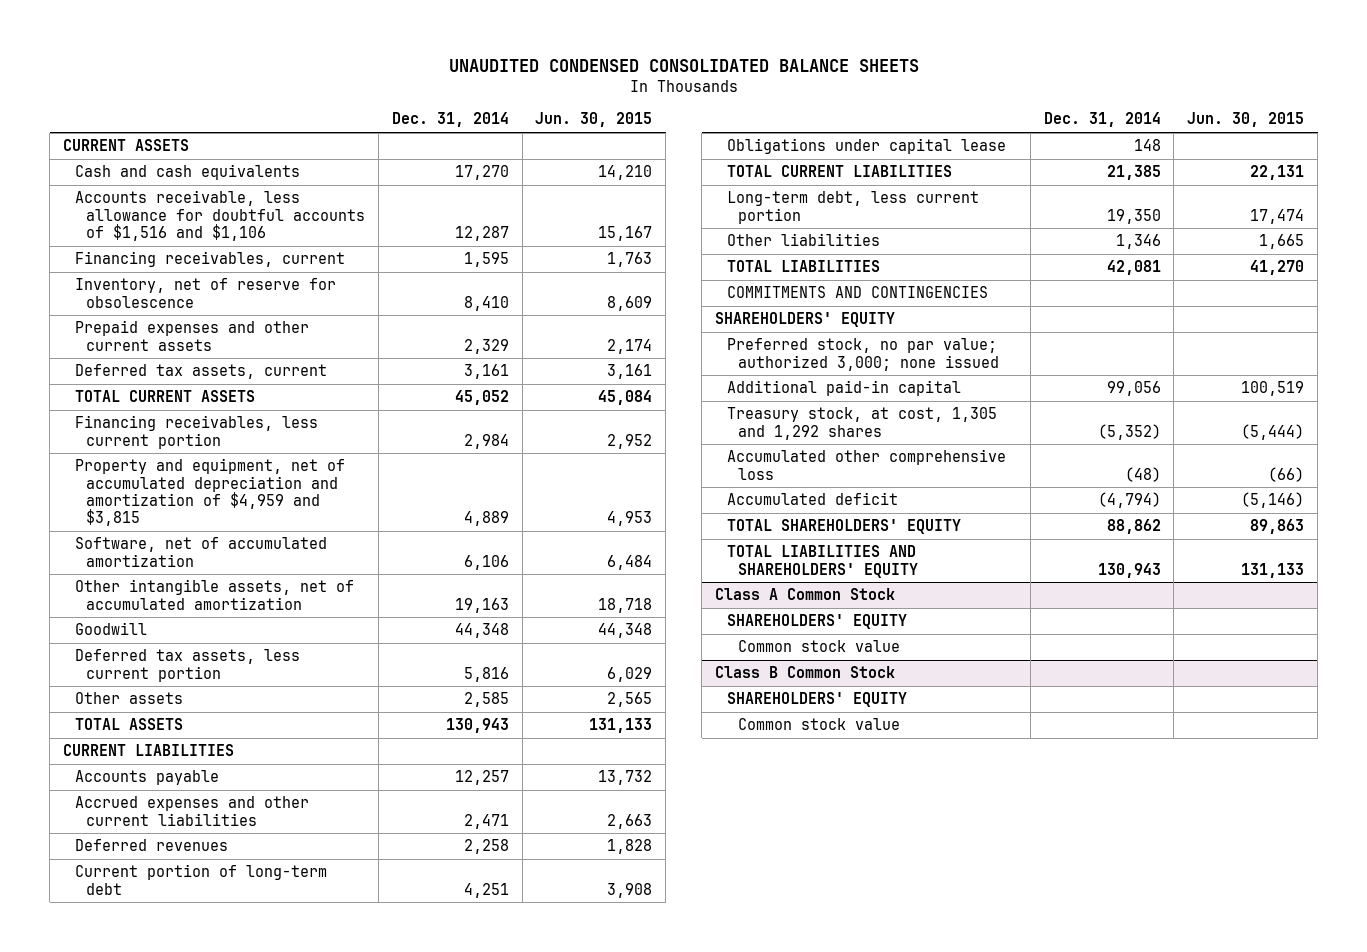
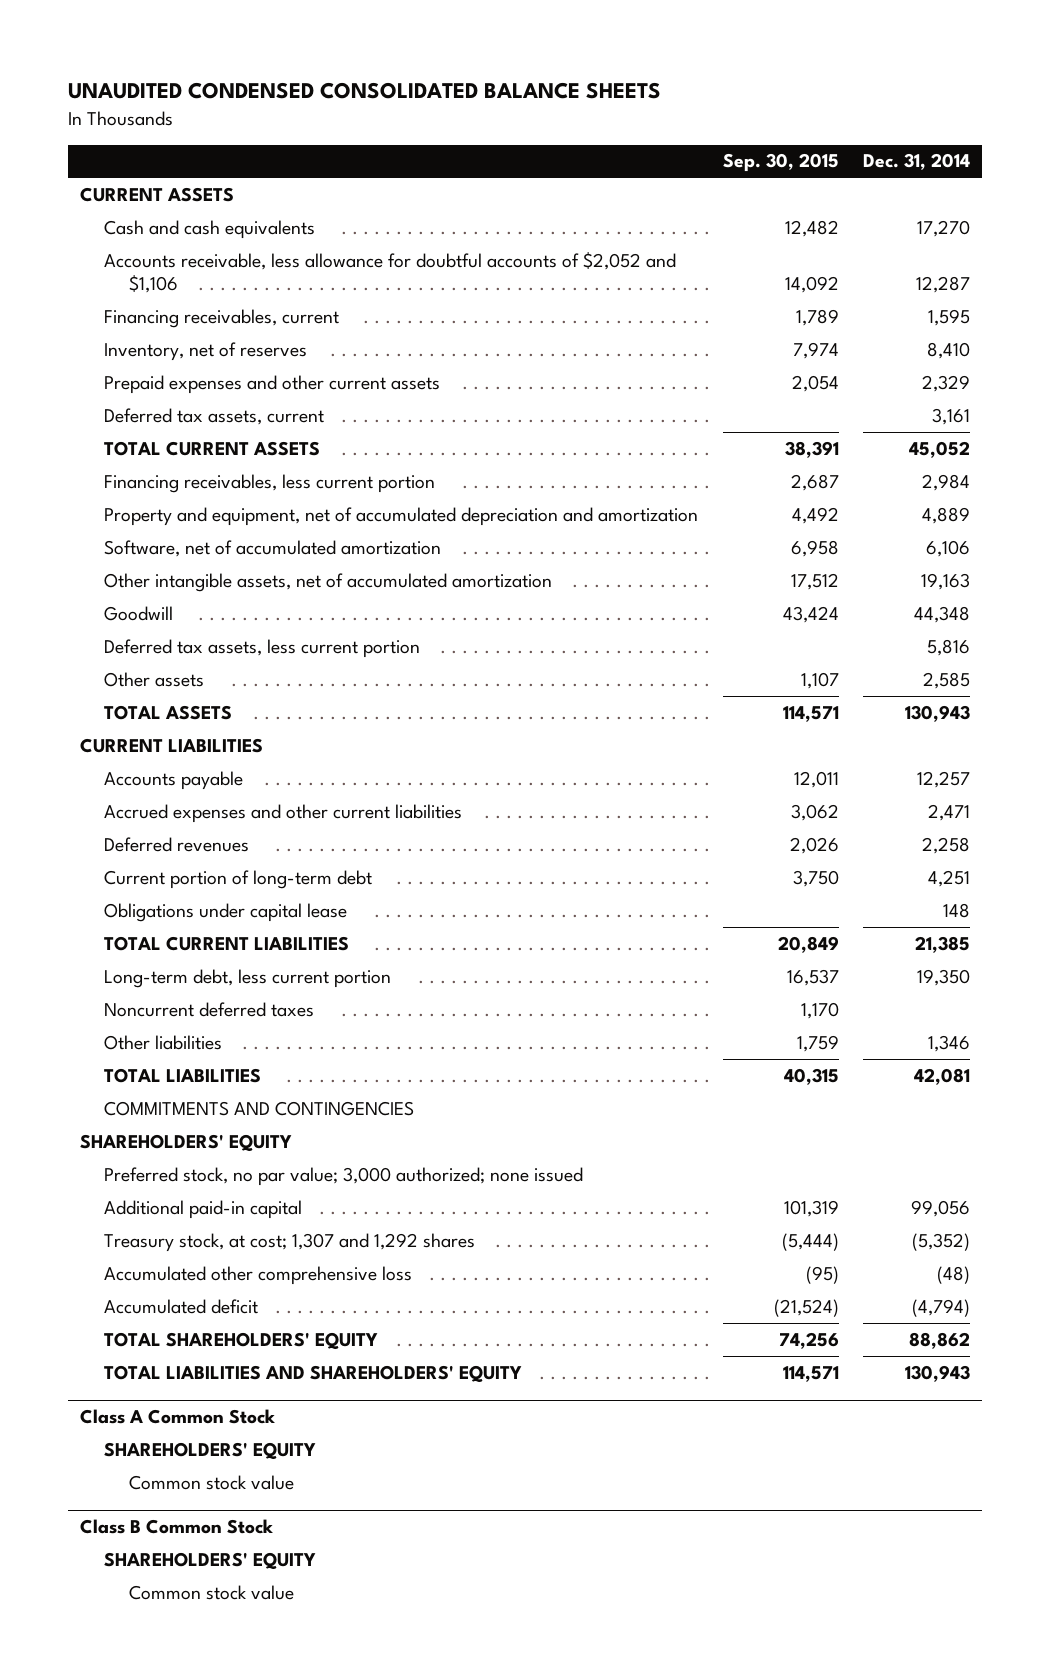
[535,112,653,128] Jun. 30, 2015 -> none
none -> [722,153,839,173] Sep. 30, 2015
[74,190,366,241] Accounts receivable, less allowance for doubtful accounts of $1,516 and $1,106 -> [104,251,677,294] Accounts receivable, less allowance for doubtful accounts of $2,052 and $1,106
[74,278,336,308] Inventory, net of reserve for obsolescence -> [104,341,308,361] Inventory, net of reserves
[74,458,345,526] Property and equipment, net of accumulated depreciation and amortization of $4,959 and $3,815 -> [104,506,699,526] Property and equipment, net of accumulated depreciation and amortization
none -> [104,1001,315,1017] Noncurrent deferred taxes
[726,338,999,371] Preferred stock, no par value; authorized 3,000; none issued -> [104,1166,584,1186] Preferred stock, no par value; 3,000 authorized; none issued
[726,407,997,440] Treasury stock, at cost, 1,305 and 1,292 shares -> [104,1232,476,1252] Treasury stock, at cost; 1,307 and 1,292 shares

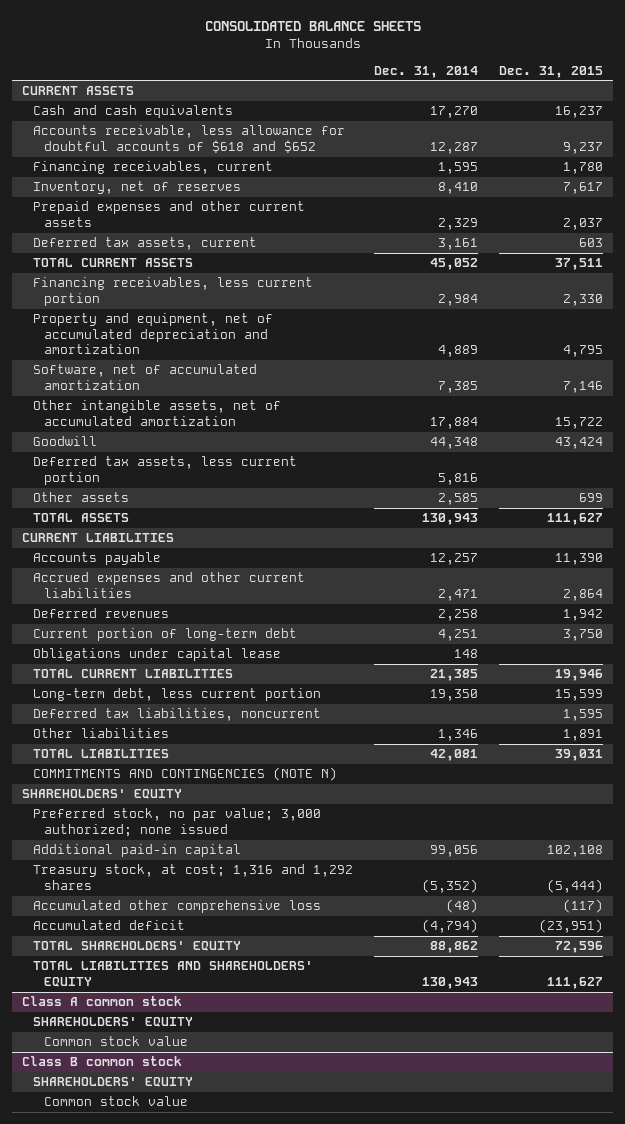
[68,82,662,100] UNAUDITED CONDENSED CONSOLIDATED BALANCE SHEETS -> [204,21,421,32] CONSOLIDATED BALANCE SHEETS
[722,153,839,173] Sep. 30, 2015 -> none
none -> [498,65,603,78] Dec. 31, 2015
[104,251,677,294] Accounts receivable, less allowance for doubtful accounts of $2,052 and $1,106 -> [33,125,346,153] Accounts receivable, less allowance for doubtful accounts of $618 and $652
[925,539,970,557] 6,106 -> [437,380,478,393] 7,385
[920,572,970,590] 19,163 -> [429,416,478,429] 17,884
[104,1001,315,1017] Noncurrent deferred taxes -> [33,708,322,722] Deferred tax liabilities, noncurrent
[104,1100,415,1116] COMMITMENTS AND CONTINGENCIES -> [33,767,338,782] COMMITMENTS AND CONTINGENCIES (NOTE N)
[104,1232,476,1252] Treasury stock, at cost; 1,307 and 1,292 shares -> [33,864,354,890] Treasury stock, at cost; 1,316 and 1,292 shares
[80,1409,276,1425] Class A Common Stock -> [22,996,183,1007] Class A common stock
[80,1519,274,1535] Class B Common Stock -> [22,1056,183,1067] Class B common stock

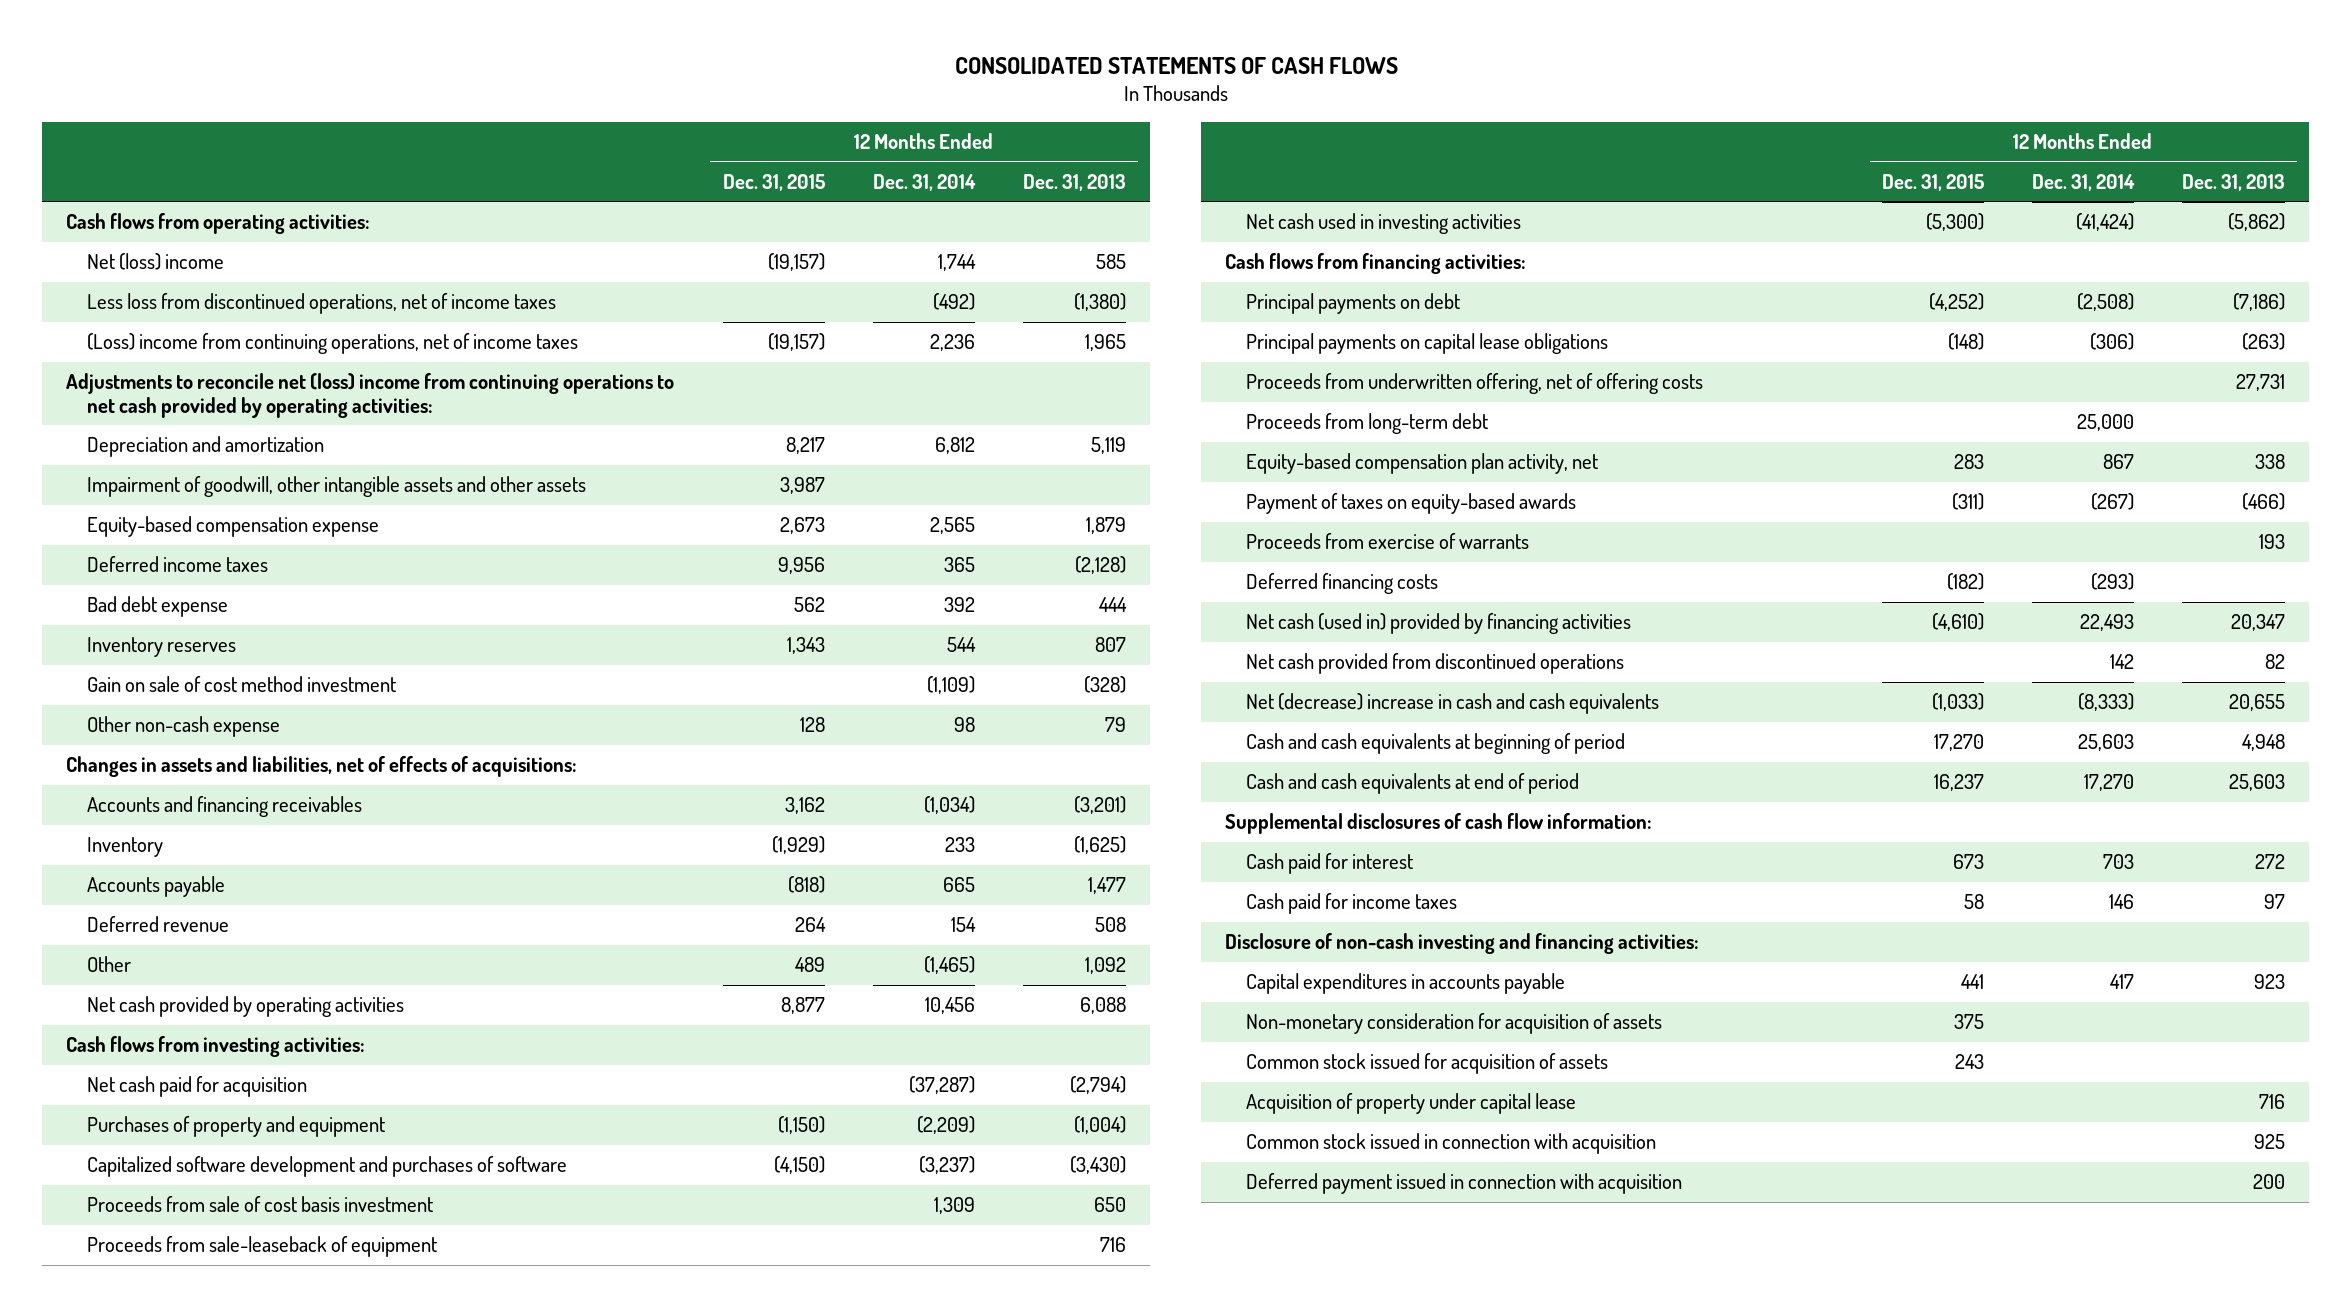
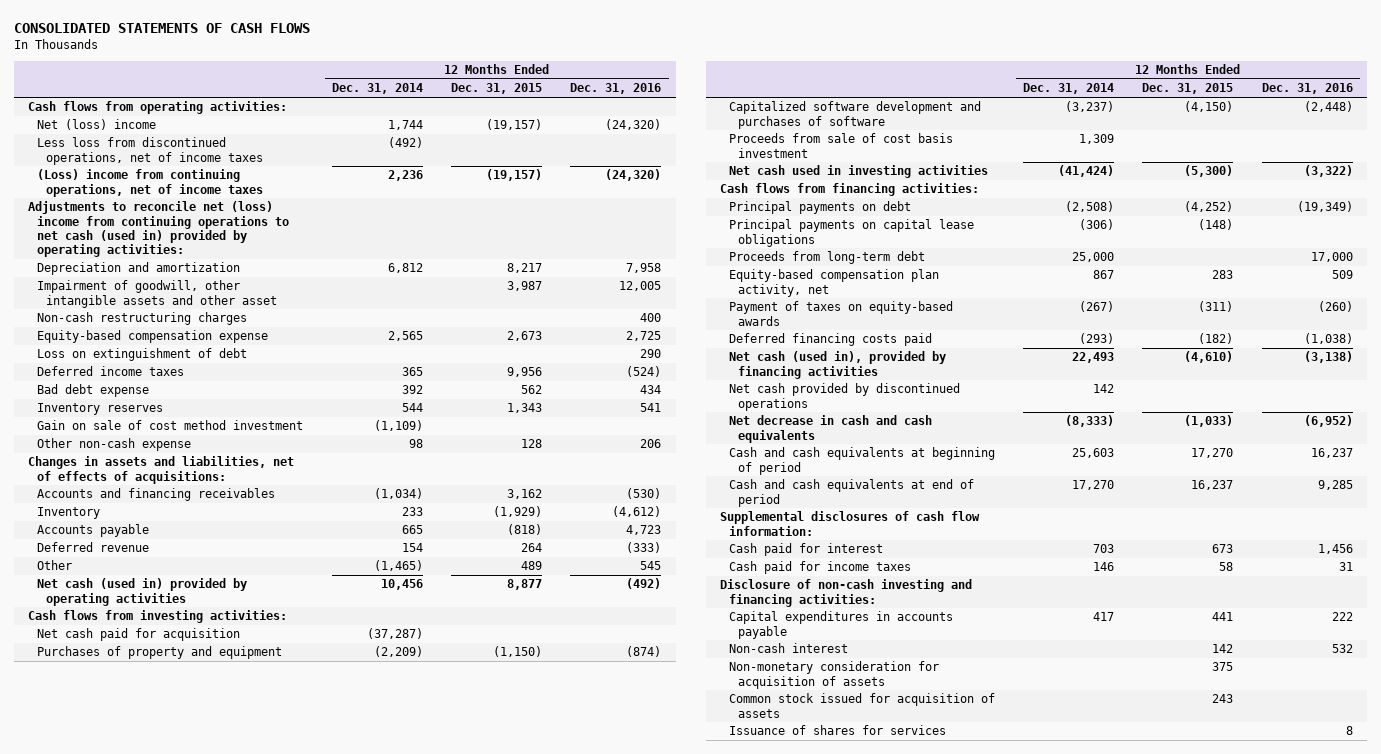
[1023,173,1127,191] Dec. 31, 2013 -> none
none -> [570,83,662,95] Dec. 31, 2016
[66,373,675,418] Adjustments to reconcile net (loss) income from continuing operations to net cash provided by operating activities: -> [28,201,290,257] Adjustments to reconcile net (loss) income from continuing operations to net cash (used in) provided by operating activities:
[87,476,587,498] Impairment of goodwill, other intangible assets and other assets -> [37,280,278,308] Impairment of goodwill, other intangible assets and other asset
none -> [37,312,248,326] Non-cash restructuring charges
none -> [37,348,248,362] Loss on extinguishment of debt
[87,996,405,1018] Net cash provided by operating activities -> [37,578,248,606] Net cash (used in) provided by operating activities
[87,1236,438,1258] Proceeds from sale-leaseback of equipment -> none
[1246,373,1704,395] Proceeds from underwritten offering, net of offering costs -> none
[1246,533,1530,550] Proceeds from exercise of warrants -> none
[1246,573,1439,595] Deferred financing costs -> [728,333,932,347] Deferred financing costs paid
[1246,613,1632,635] Net cash (used in) provided by financing activities -> [728,351,946,379] Net cash (used in), provided by financing activities
[1246,653,1625,675] Net cash provided from discontinued operations -> [728,383,960,411] Net cash provided by discontinued operations
[1246,693,1660,715] Net (decrease) increase in cash and cash equivalents -> [728,415,932,443] Net decrease in cash and cash equivalents
none -> [728,643,848,654] Non-cash interest
[1246,1093,1577,1115] Acquisition of property under capital lease -> none
[1246,1133,1657,1155] Common stock issued in connection with acquisition -> none
[1246,1173,1683,1195] Deferred payment issued in connection with acquisition -> none
none -> [728,725,946,736] Issuance of shares for services

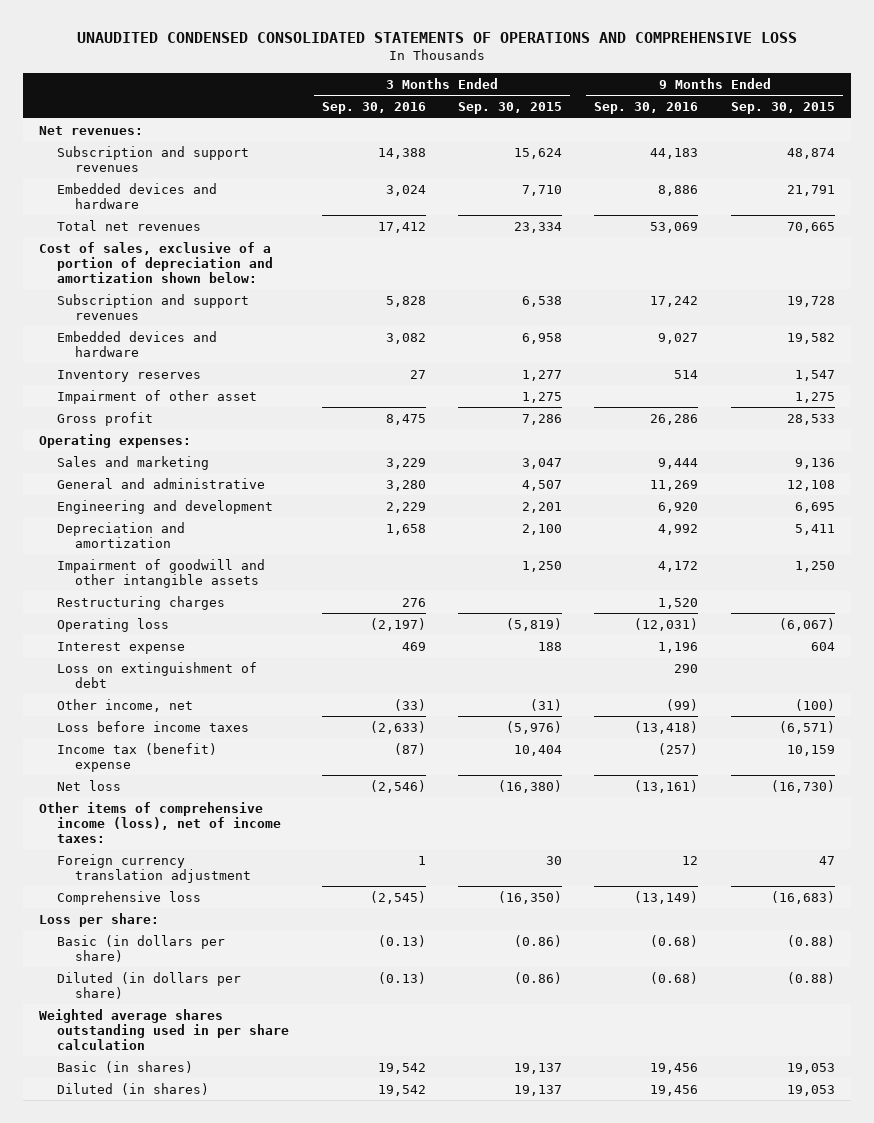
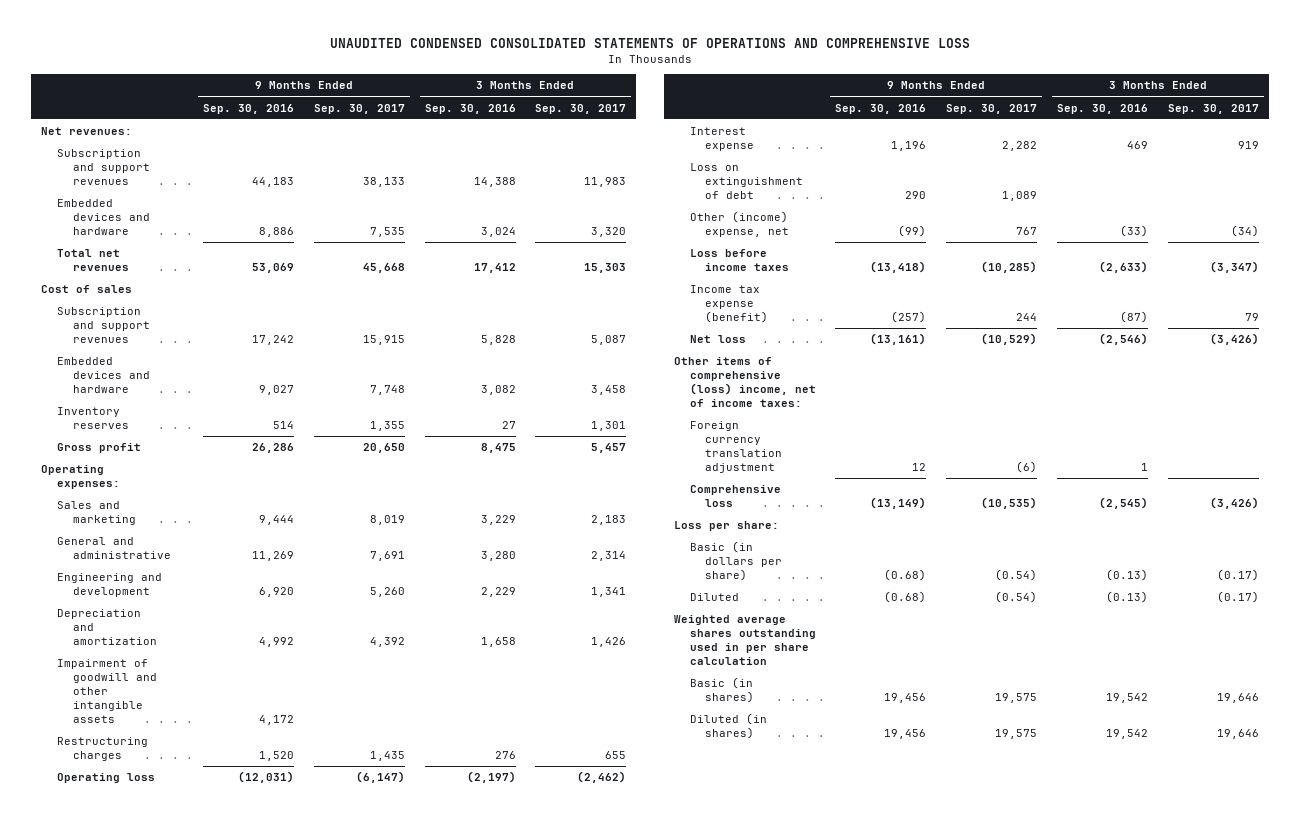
[458,102,563,115] Sep. 30, 2015 -> none
[730,102,835,115] Sep. 30, 2015 -> none
none -> [313,103,405,114] Sep. 30, 2017
none -> [535,103,627,114] Sep. 30, 2017
[39,241,274,283] Cost of sales, exclusive of a portion of depreciation and amortization shown below: -> [41,285,133,294] Cost of sales
[57,389,258,404] Impairment of other asset -> none
[57,698,194,712] Other income, net -> [689,211,790,238] Other (income) expense, net
[57,742,218,772] Income tax (benefit) expense -> [689,285,769,324] Income tax expense (benefit)
[39,801,282,843] Other items of comprehensive income (loss), net of income taxes: -> [673,357,816,408] Other items of comprehensive (loss) income, net of income taxes:
[57,971,242,999] Diluted (in dollars per share) -> [689,593,739,602] Diluted

